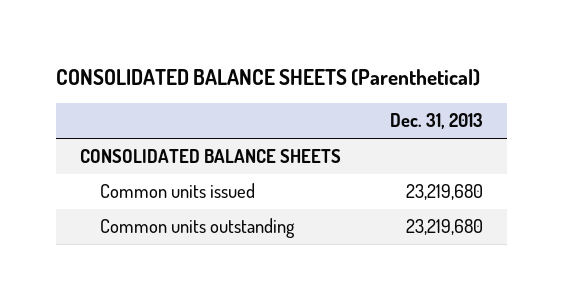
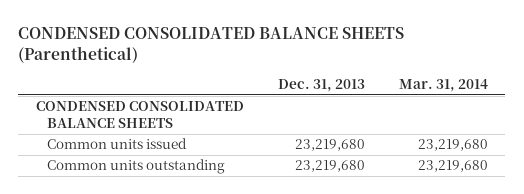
[56,68,481,86] CONSOLIDATED BALANCE SHEETS (Parenthetical) -> [18,27,405,64] CONDENSED CONSOLIDATED BALANCE SHEETS (Parenthetical)
none -> [399,79,489,93] Mar. 31, 2014
[80,149,342,164] CONSOLIDATED BALANCE SHEETS -> [35,101,244,129] CONDENSED CONSOLIDATED BALANCE SHEETS

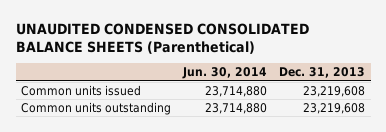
[18,27,405,64] CONDENSED CONSOLIDATED BALANCE SHEETS (Parenthetical) -> [15,22,309,54] UNAUDITED CONDENSED CONSOLIDATED BALANCE SHEETS (Parenthetical)
[399,79,489,93] Mar. 31, 2014 -> none
none -> [182,67,268,80] Jun. 30, 2014
[35,101,244,129] CONDENSED CONSOLIDATED BALANCE SHEETS -> none
[294,139,365,152] 23,219,680 -> [302,85,365,97] 23,219,608
[294,160,365,173] 23,219,680 -> [302,102,365,114] 23,219,608

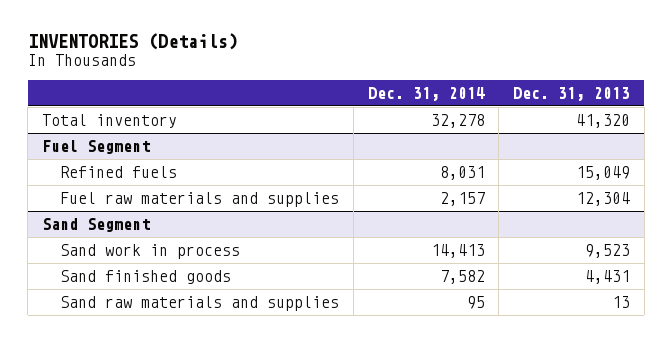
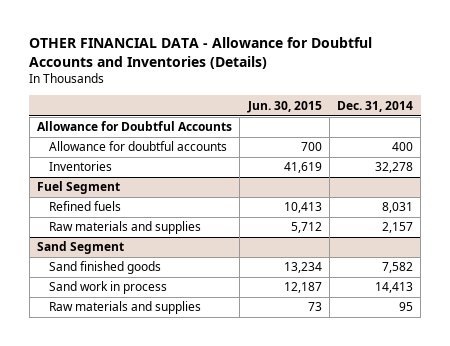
[27,33,238,51] INVENTORIES (Details) -> [29,37,373,69] OTHER FINANCIAL DATA - Allowance for Doubtful Accounts and Inventories (Details)
[512,86,630,101] Dec. 31, 2013 -> none
none -> [246,100,322,113] Jun. 30, 2015
none -> [37,121,233,132] Allowance for Doubtful Accounts
none -> [49,141,228,152] Allowance for doubtful accounts
[42,114,178,129] Total inventory -> [49,161,113,172] Inventories
[60,192,340,208] Fuel raw materials and supplies -> [49,221,202,235] Raw materials and supplies
[60,244,241,260] Sand work in process -> [49,281,168,295] Sand work in process
[60,296,340,312] Sand raw materials and supplies -> [49,301,202,315] Raw materials and supplies

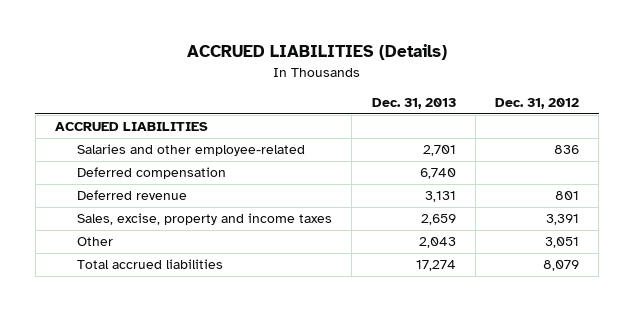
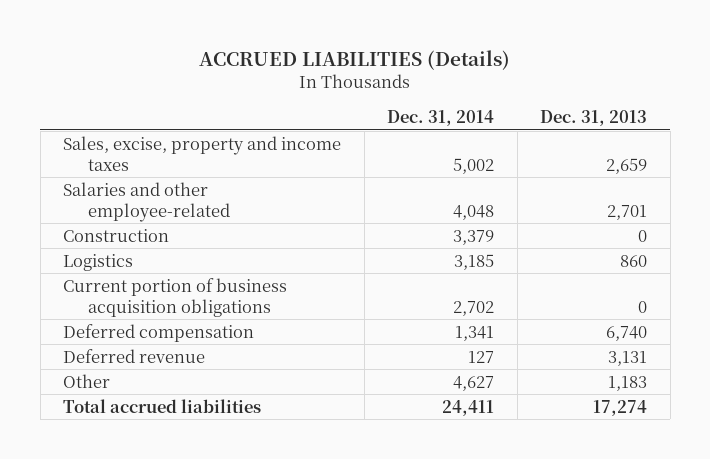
[494,98,579,110] Dec. 31, 2012 -> none
none -> [387,110,495,127] Dec. 31, 2014
[54,122,208,132] ACCRUED LIABILITIES -> none
[77,213,333,226] Sales, excise, property and income taxes -> [63,135,342,171] Sales, excise, property and income taxes
none -> [63,228,170,242] Construction
none -> [63,253,134,271] Logistics
none -> [63,277,288,317] Current portion of business acquisition obligations
[418,237,456,249] 2,043 -> [608,375,648,391] 1,183

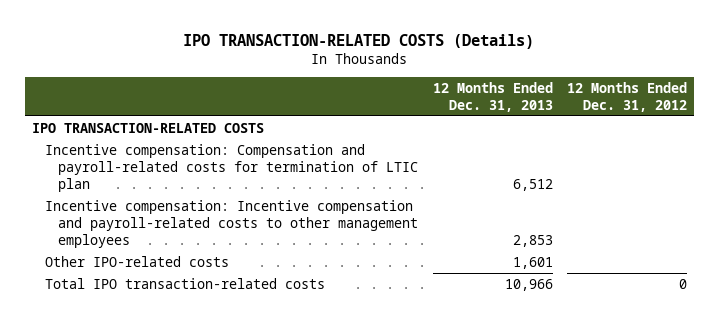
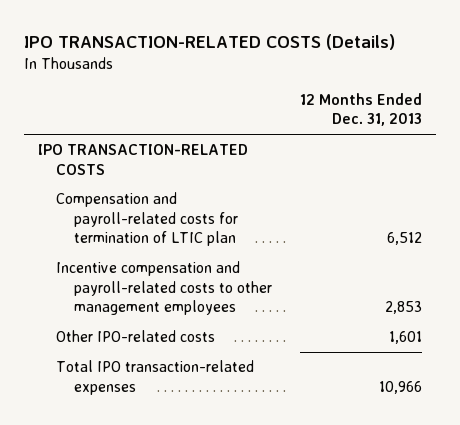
[566,81,687,112] 12 Months Ended Dec. 31, 2012 -> none
[45,143,419,192] Incentive compensation: Compensation and payroll-related costs for termination of LTIC plan -> [55,192,238,247] Compensation and payroll-related costs for termination of LTIC plan
[45,199,419,248] Incentive compensation: Incentive compensation and payroll-related costs to other management employees -> [55,261,272,316] Incentive compensation and payroll-related costs to other management employees
[45,277,326,289] Total IPO transaction-related costs -> [55,360,254,395] Total IPO transaction-related expenses

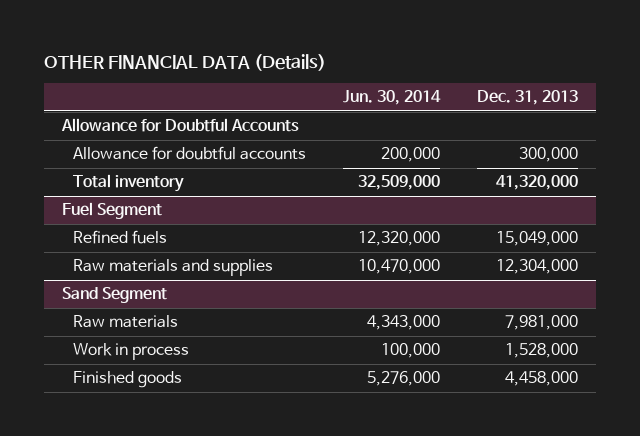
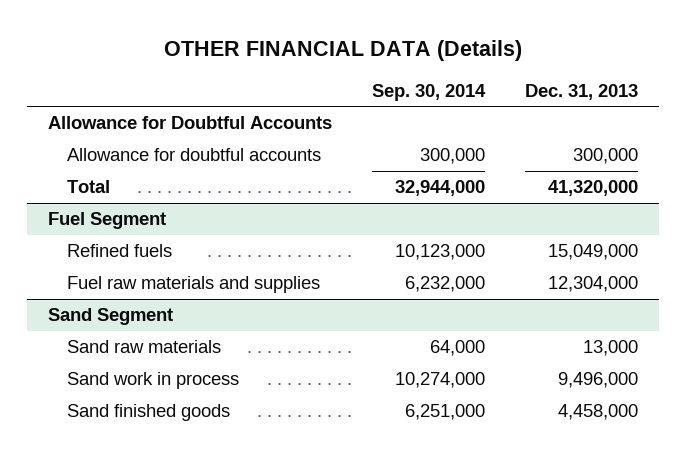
[343,90,442,106] Jun. 30, 2014 -> none
none -> [372,83,487,101] Sep. 30, 2014
[73,174,185,193] Total inventory -> [67,180,111,194] Total
[73,259,274,277] Raw materials and supplies -> [67,276,321,294] Fuel raw materials and supplies
[73,315,179,329] Raw materials -> [67,340,222,354] Sand raw materials
[504,315,578,331] 7,981,000 -> [583,340,639,357] 13,000
[73,343,190,361] Work in process -> [67,372,240,390] Sand work in process
[504,343,578,359] 1,528,000 -> [558,372,639,389] 9,496,000
[73,371,183,389] Finished goods -> [67,404,231,422] Sand finished goods

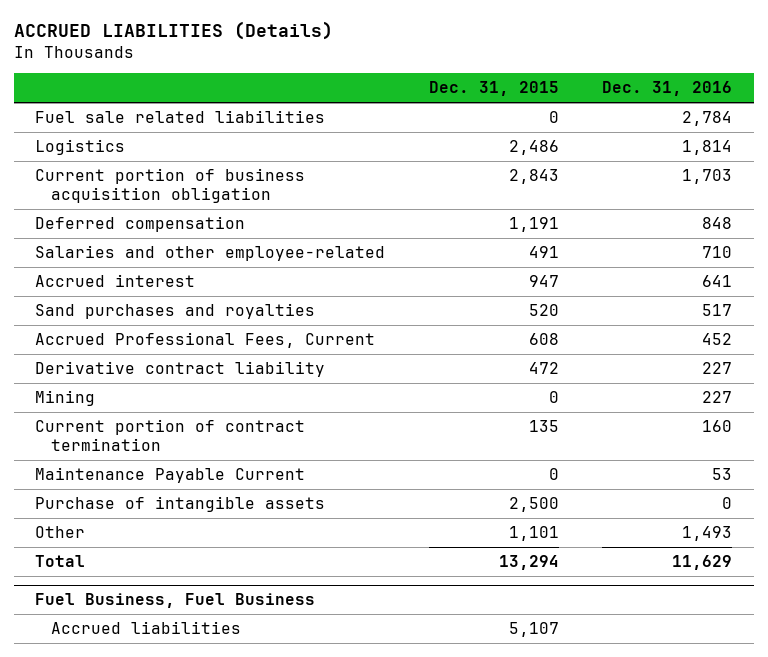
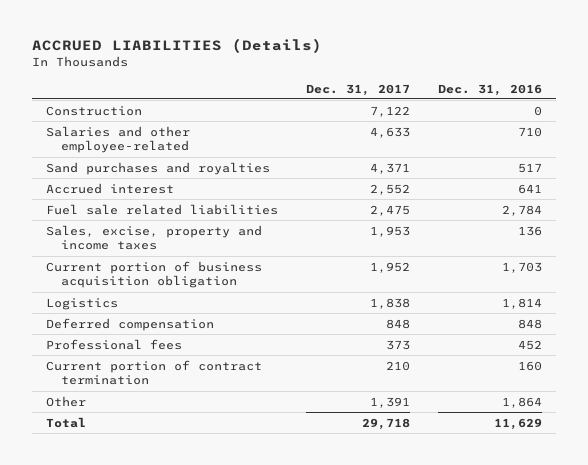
[428,81,559,97] Dec. 31, 2015 -> none
none -> [305,83,410,96] Dec. 31, 2017
none -> [46,105,143,116] Construction
[35,244,386,261] Salaries and other employee-related -> [46,125,191,154] Salaries and other employee-related
[35,302,316,319] Sand purchases and royalties -> [46,161,271,175] Sand purchases and royalties
[35,273,196,287] Accrued interest -> [46,182,175,194] Accrued interest
none -> [46,224,263,251] Sales, excise, property and income taxes
[35,138,126,155] Logistics -> [46,297,119,310] Logistics
[35,360,326,377] Derivative contract liability -> none
[35,389,96,406] Mining -> none
[35,331,376,348] Accrued Professional Fees, Current -> [46,338,183,350] Professional fees
[35,466,306,483] Maintenance Payable Current -> none
[35,495,326,512] Purchase of intangible assets -> none
[682,525,733,541] 1,493 -> [501,396,542,408] 1,864
[35,593,316,609] Fuel Business, Fuel Business -> none
[50,620,241,634] Accrued liabilities -> none

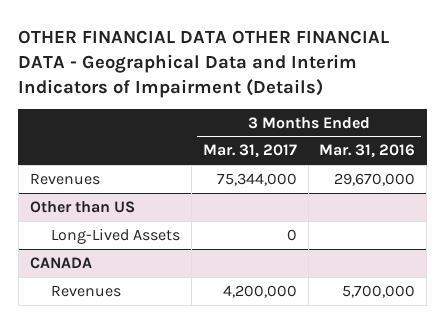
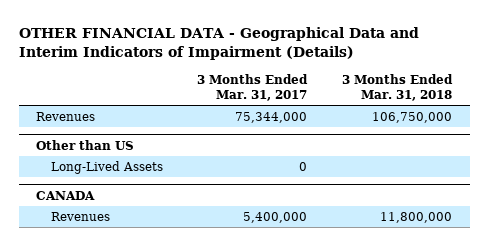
[18,30,390,98] OTHER FINANCIAL DATA OTHER FINANCIAL DATA - Geographical Data and Interim Indicators of Impairment (Details) -> [18,26,419,60] OTHER FINANCIAL DATA - Geographical Data and Interim Indicators of Impairment (Details)
[319,144,416,159] Mar. 31, 2016 -> none
none -> [342,73,454,102] 3 Months Ended Mar. 31, 2018
[222,284,297,298] 4,200,000 -> [243,211,308,223] 5,400,000

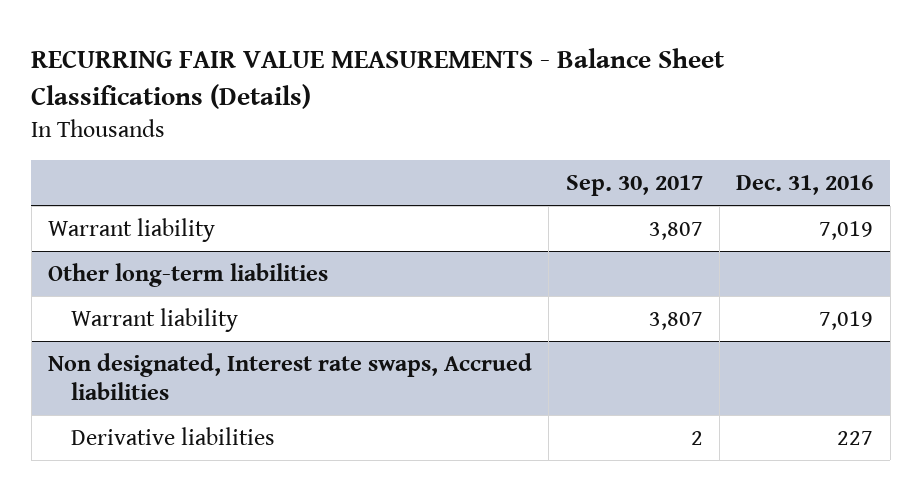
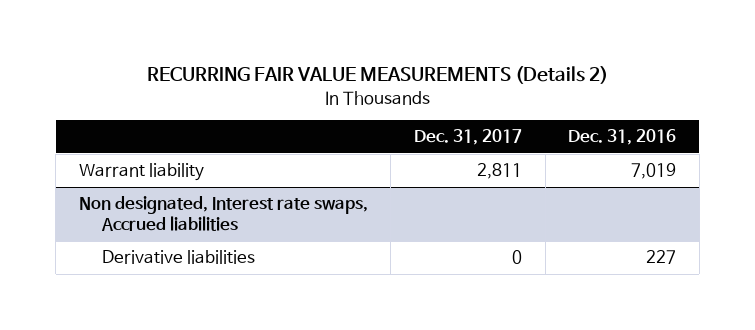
[31,47,725,109] RECURRING FAIR VALUE MEASUREMENTS - Balance Sheet Classifications (Details) -> [147,66,609,85] RECURRING FAIR VALUE MEASUREMENTS (Details 2)
[565,175,703,197] Sep. 30, 2017 -> none
none -> [413,129,522,146] Dec. 31, 2017
[48,262,329,287] Other long-term liabilities -> none
[70,307,238,332] Warrant liability -> none

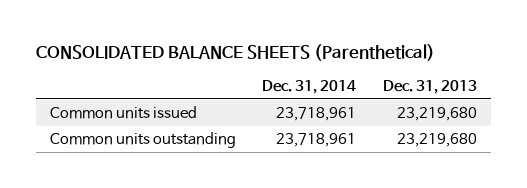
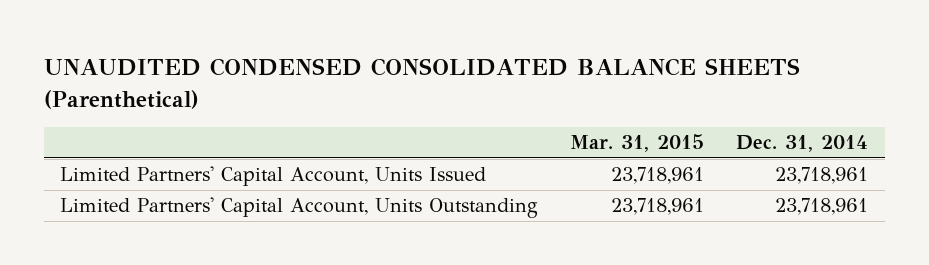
[36,44,436,62] CONSOLIDATED BALANCE SHEETS (Parenthetical) -> [44,58,801,109] UNAUDITED CONDENSED CONSOLIDATED BALANCE SHEETS (Parenthetical)
[383,79,478,94] Dec. 31, 2013 -> none
none -> [570,134,705,153] Mar. 31, 2015
[49,106,197,120] Common units issued -> [60,166,487,187] Limited Partners' Capital Account, Units Issued
[49,132,236,149] Common units outstanding -> [60,197,539,219] Limited Partners' Capital Account, Units Outstanding

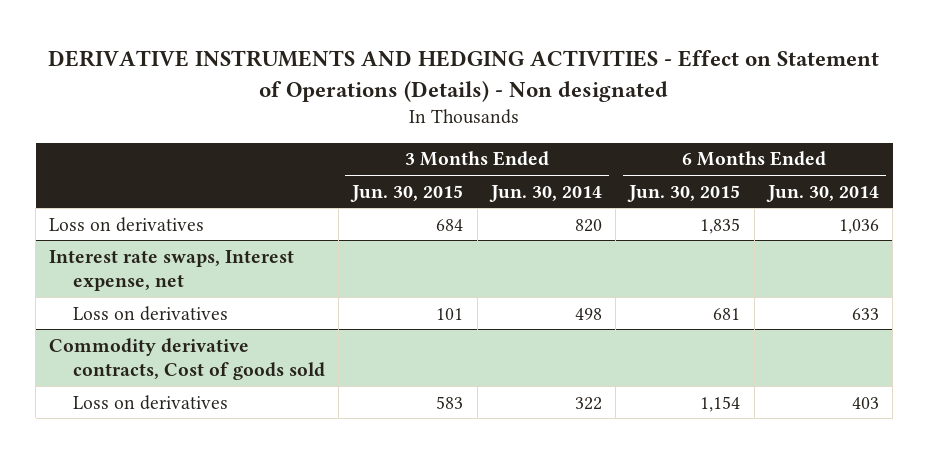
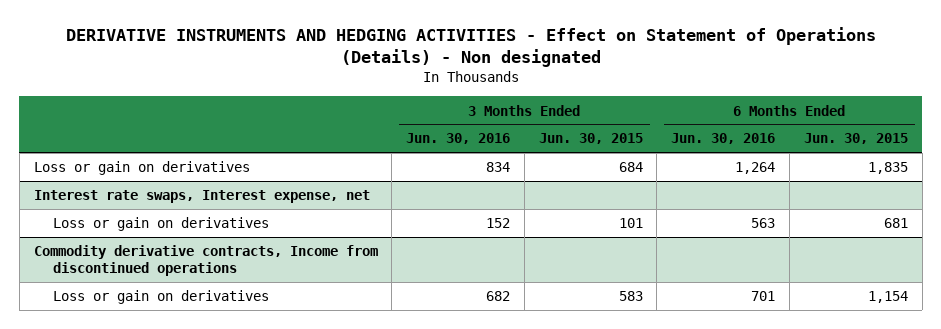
[488,184,602,202] Jun. 30, 2014 -> none
[766,184,880,202] Jun. 30, 2014 -> none
none -> [406,133,511,145] Jun. 30, 2016
none -> [671,133,776,145] Jun. 30, 2016
[49,216,205,232] Loss on derivatives -> [33,161,250,176] Loss or gain on derivatives
[49,337,325,381] Commodity derivative contracts, Cost of goods sold -> none
[72,305,228,321] Loss on derivatives -> [53,217,270,232] Loss or gain on derivatives
none -> [33,245,378,276] Commodity derivative contracts, Income from discontinued operations
[72,394,228,410] Loss on derivatives -> [53,290,270,305] Loss or gain on derivatives

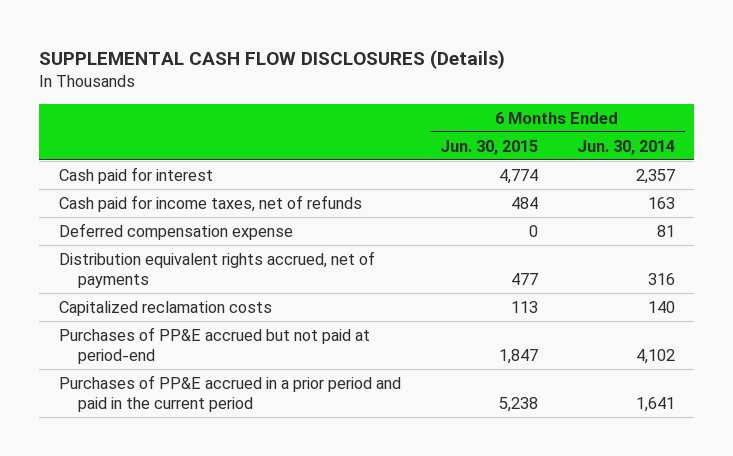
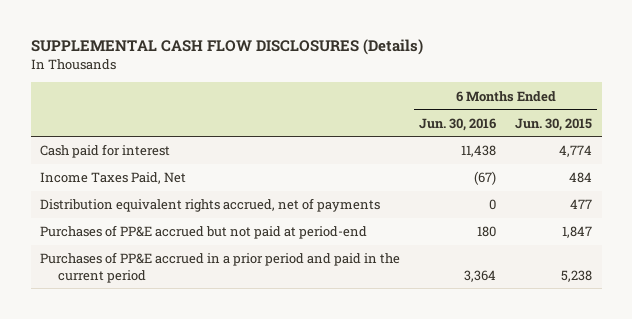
[576,139,675,155] Jun. 30, 2014 -> none
none -> [419,117,497,131] Jun. 30, 2016
[58,222,293,240] Deferred compensation expense -> none
[58,194,362,212] Cash paid for income taxes, net of refunds -> [40,172,187,185] Income Taxes Paid, Net
[58,300,272,316] Capitalized reclamation costs -> none

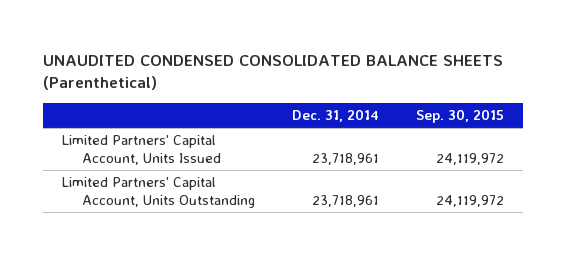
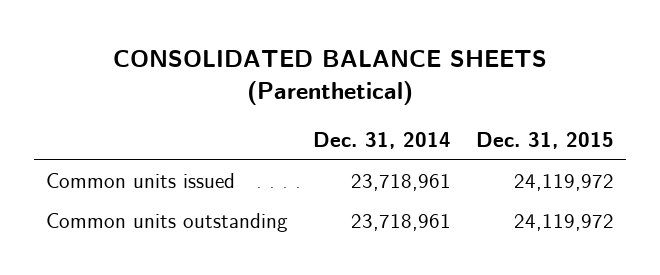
[43,54,504,91] UNAUDITED CONDENSED CONSOLIDATED BALANCE SHEETS (Parenthetical) -> [112,49,547,106] CONSOLIDATED BALANCE SHEETS (Parenthetical)
[416,108,505,123] Sep. 30, 2015 -> none
none -> [475,132,614,150] Dec. 31, 2015
[61,135,221,165] Limited Partners' Capital Account, Units Issued -> [46,173,236,189] Common units issued
[61,177,255,208] Limited Partners' Capital Account, Units Outstanding -> [46,213,289,233] Common units outstanding

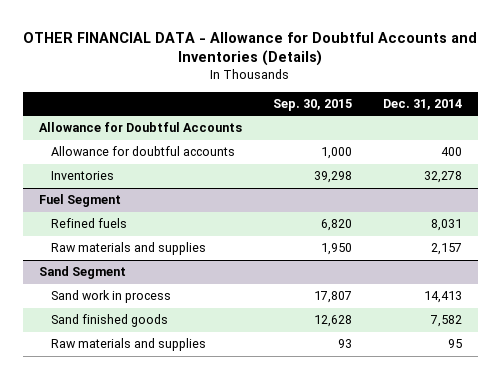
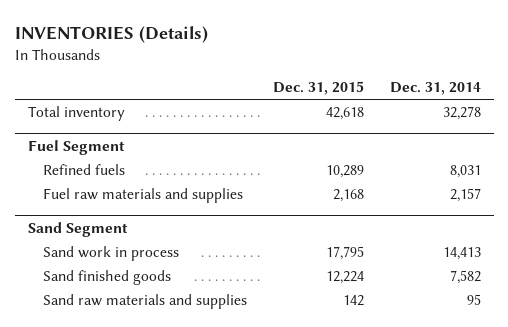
[23,31,478,67] OTHER FINANCIAL DATA - Allowance for Doubtful Accounts and Inventories (Details) -> [14,25,208,43] INVENTORIES (Details)
[272,99,352,112] Sep. 30, 2015 -> none
none -> [272,81,364,96] Dec. 31, 2015
[38,122,242,133] Allowance for Doubtful Accounts -> none
[51,146,236,157] Allowance for doubtful accounts -> none
[51,171,115,181] Inventories -> [27,106,125,122] Total inventory
[51,242,207,256] Raw materials and supplies -> [42,188,243,204] Fuel raw materials and supplies
[51,338,207,352] Raw materials and supplies -> [42,294,247,310] Sand raw materials and supplies

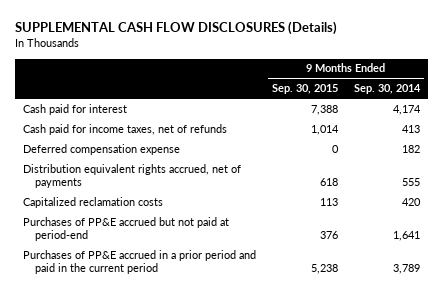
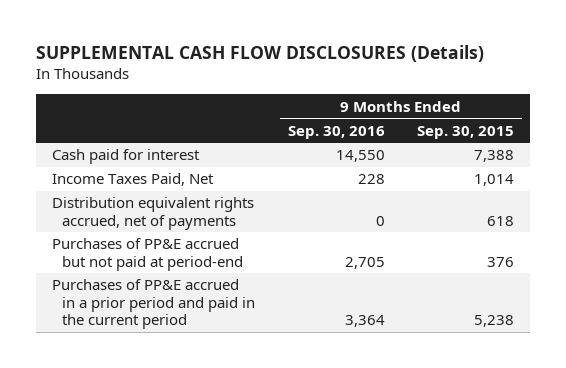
[353,84,421,95] Sep. 30, 2014 -> none
none -> [287,125,385,139] Sep. 30, 2016
[22,143,180,155] Deferred compensation expense -> none
[22,123,227,135] Cash paid for income taxes, net of refunds -> [51,173,214,187] Income Taxes Paid, Net
[22,196,163,208] Capitalized reclamation costs -> none

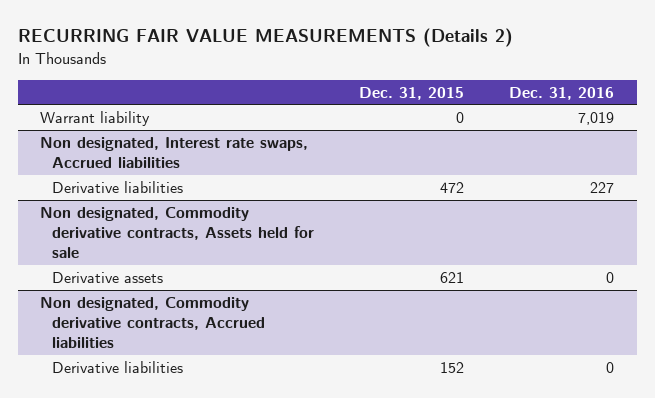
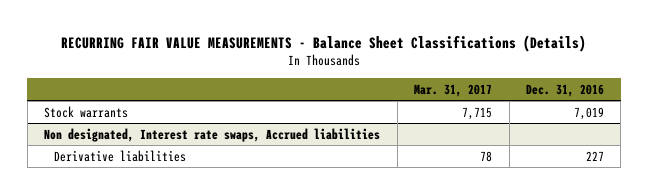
[17,28,513,48] RECURRING FAIR VALUE MEASUREMENTS (Details 2) -> [61,34,587,52] RECURRING FAIR VALUE MEASUREMENTS - Balance Sheet Classifications (Details)
[358,86,464,100] Dec. 31, 2015 -> none
none -> [414,83,493,97] Mar. 31, 2017
[40,110,151,126] Warrant liability -> [44,105,129,118] Stock warrants
[40,206,314,259] Non designated, Commodity derivative contracts, Assets held for sale -> none
[51,271,163,283] Derivative assets -> none
[40,296,265,349] Non designated, Commodity derivative contracts, Accrued liabilities -> none
[51,360,183,373] Derivative liabilities -> none

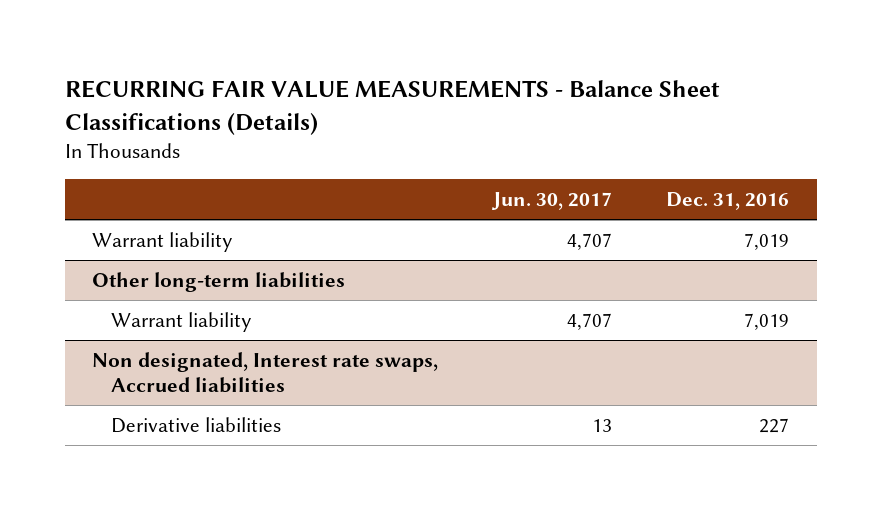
[414,83,493,97] Mar. 31, 2017 -> none
none -> [490,191,612,210] Jun. 30, 2017
[44,105,129,118] Stock warrants -> [92,231,234,252] Warrant liability
none -> [92,271,346,292] Other long-term liabilities
none -> [110,311,252,332] Warrant liability

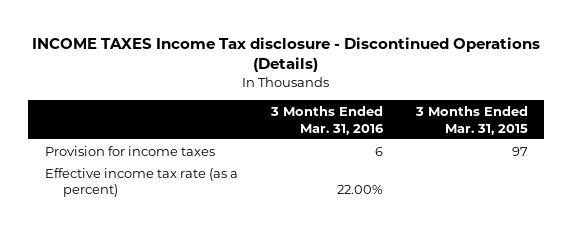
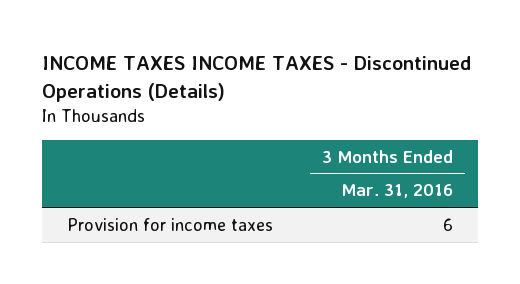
[32,36,541,73] INCOME TAXES Income Tax disclosure - Discontinued Operations (Details) -> [41,55,471,102] INCOME TAXES INCOME TAXES - Discontinued Operations (Details)
[414,106,528,135] 3 Months Ended Mar. 31, 2015 -> none
[44,167,238,198] Effective income tax rate (as a percent) -> none

